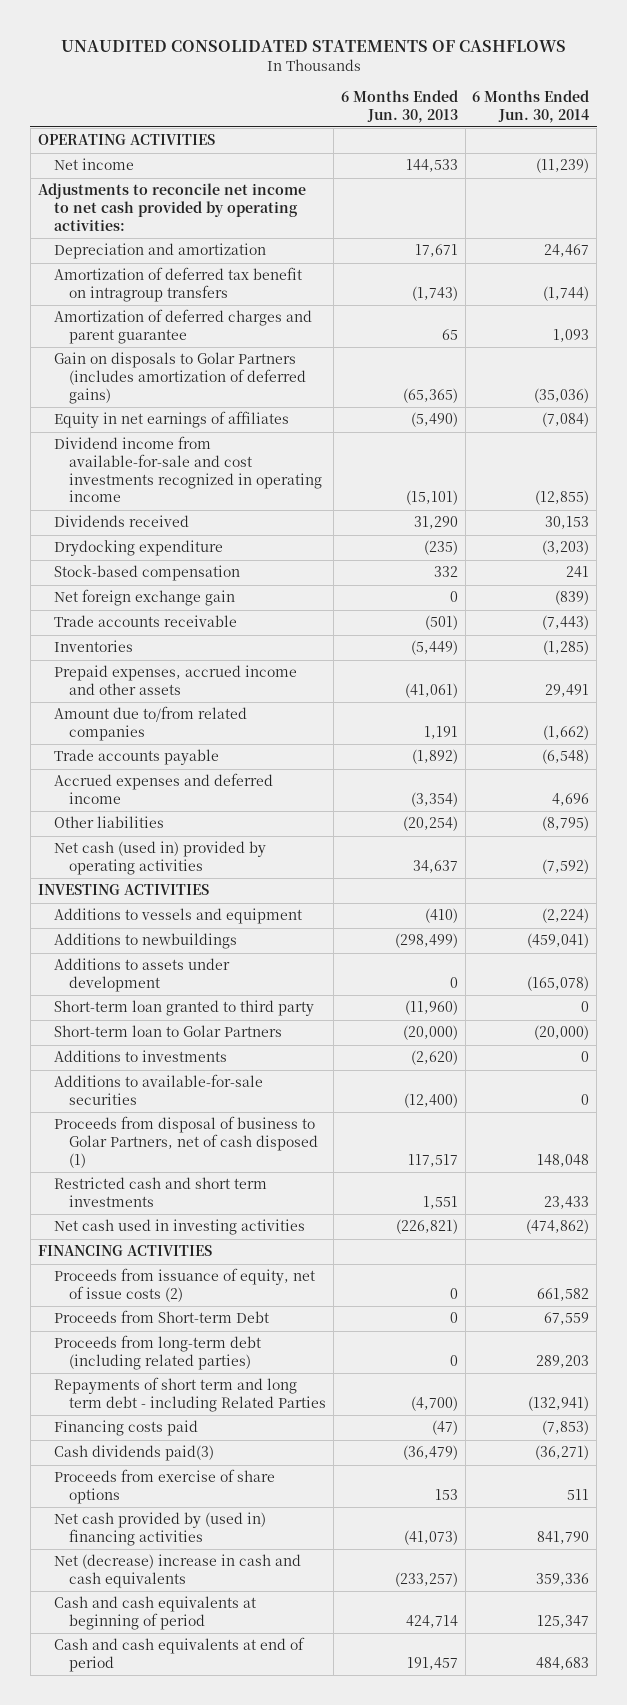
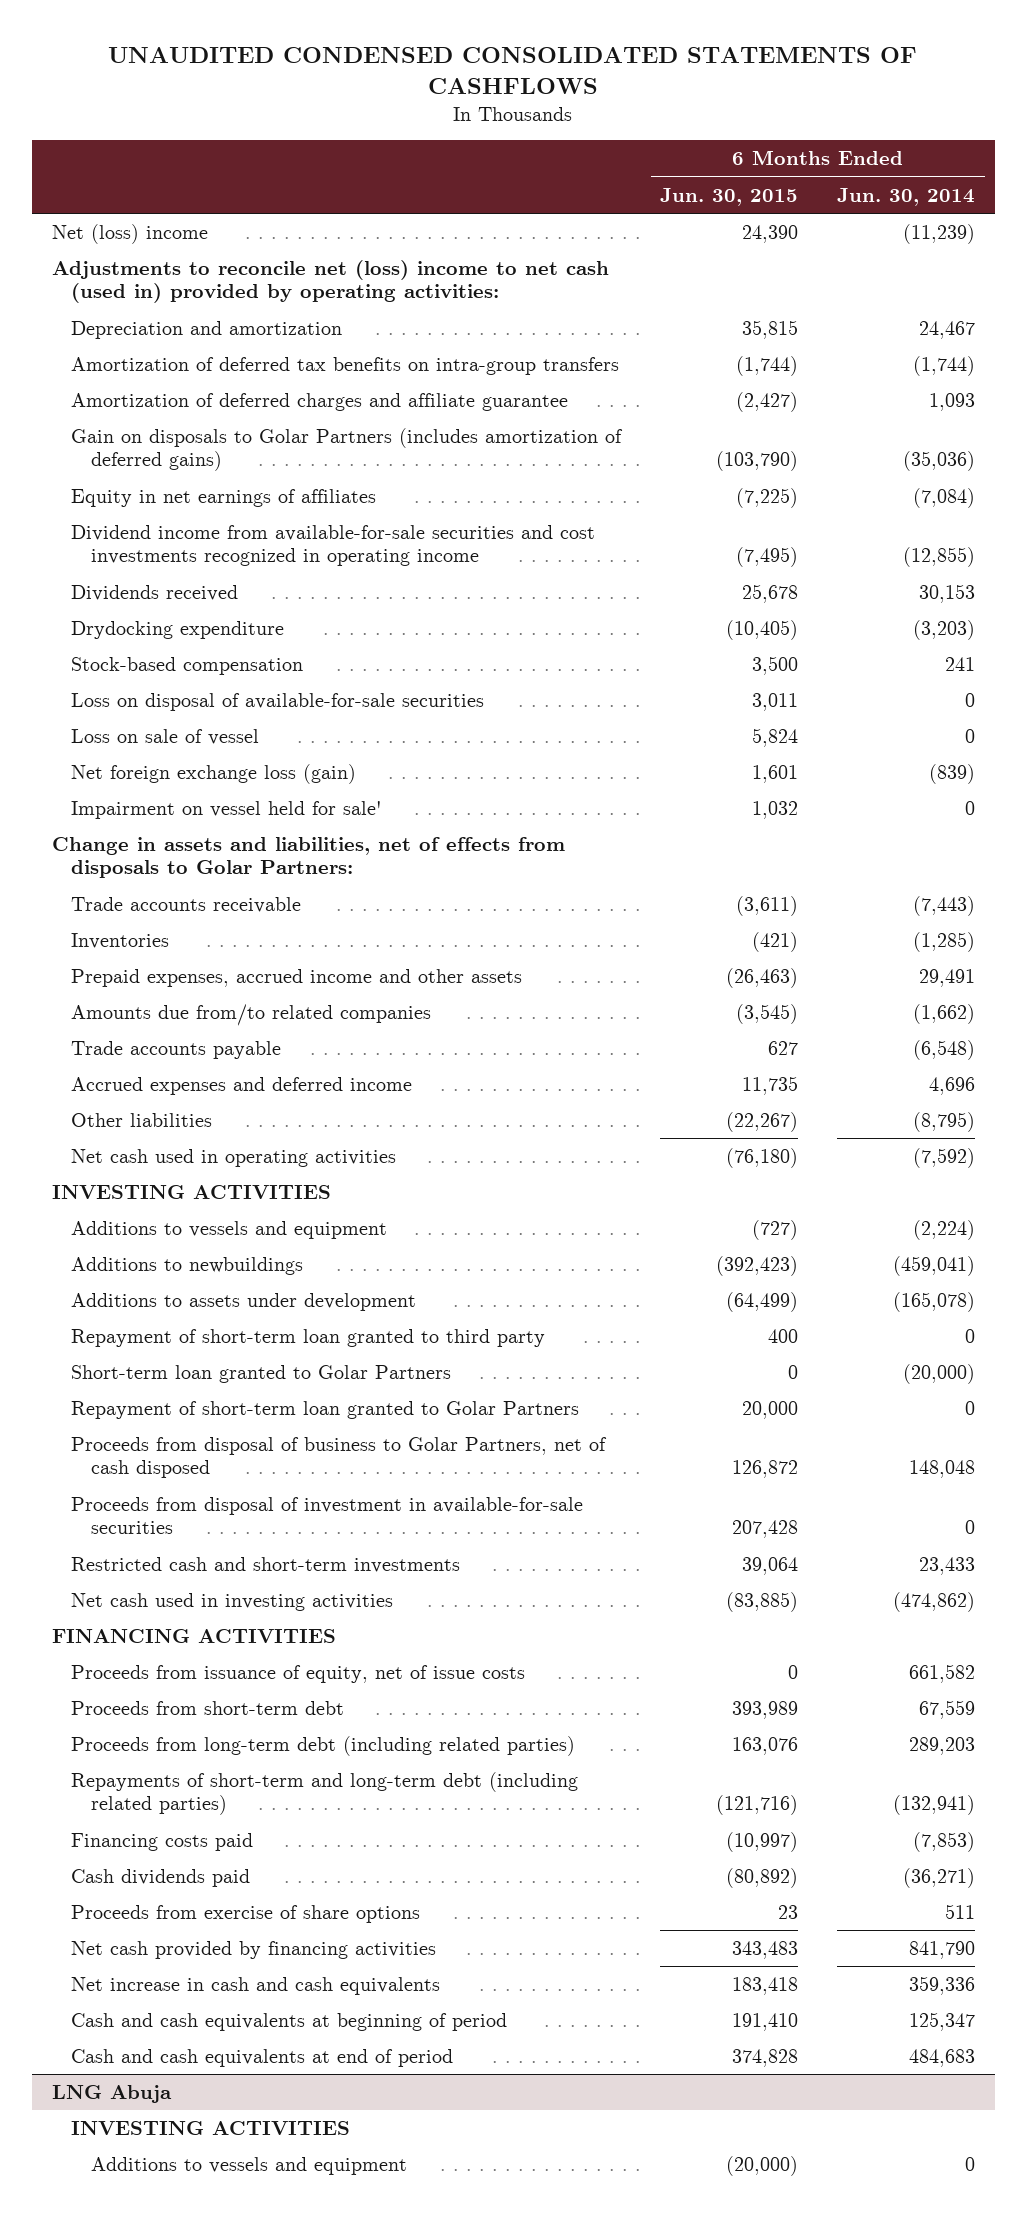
[60,39,566,52] UNAUDITED CONSOLIDATED STATEMENTS OF CASHFLOWS -> [108,47,918,94] UNAUDITED CONDENSED CONSOLIDATED STATEMENTS OF CASHFLOWS
[340,89,458,123] 6 Months Ended Jun. 30, 2013 -> none
none -> [660,187,799,206] Jun. 30, 2015
[37,134,215,146] OPERATING ACTIVITIES -> none
[53,158,134,171] Net income -> [51,224,208,245] Net (loss) income
[37,183,306,231] Adjustments to reconcile net income to net cash provided by operating activities: -> [51,260,609,304] Adjustments to reconcile net (loss) income to net cash (used in) provided by operating activities:
[53,267,302,302] Amortization of deferred tax benefit on intragroup transfers -> [71,357,620,376] Amortization of deferred tax benefits on intra-group transfers
[53,309,312,344] Amortization of deferred charges and parent guarantee -> [71,393,569,412] Amortization of deferred charges and affiliate guarantee
[53,436,323,503] Dividend income from available-for-sale and cost investments recognized in operating income -> [71,525,596,567] Dividend income from available-for-sale securities and cost investments recognized in operating income
none -> [71,693,485,712] Loss on disposal of available-for-sale securities
none -> [71,729,260,746] Loss on sale of vessel
[53,589,235,607] Net foreign exchange gain -> [71,764,357,785] Net foreign exchange loss (gain)
none -> [71,801,383,820] Impairment on vessel held for sale'
none -> [51,837,565,879] Change in assets and liabilities, net of effects from disposals to Golar Partners:
[53,706,247,741] Amount due to/from related companies -> [71,1004,432,1027] Amounts due from/to related companies
[53,841,266,875] Net cash (used in) provided by operating activities -> [71,1149,397,1168] Net cash used in operating activities
[53,1050,227,1063] Additions to investments -> none
[53,1074,263,1105] Additions to available-for-sale securities -> none
[53,1000,314,1017] Short-term loan granted to third party -> [71,1329,546,1348] Repayment of short-term loan granted to third party
[53,1025,282,1038] Short-term loan to Golar Partners -> [71,1365,452,1384] Short-term loan granted to Golar Partners
none -> [71,1401,580,1420] Repayment of short-term loan granted to Golar Partners
[53,1116,319,1168] Proceeds from disposal of business to Golar Partners, net of cash disposed (1) -> [71,1437,608,1479] Proceeds from disposal of business to Golar Partners, net of cash disposed
none -> [71,1497,584,1535] Proceeds from disposal of investment in available-for-sale securities
[53,1177,267,1207] Restricted cash and short term investments -> [71,1557,461,1574] Restricted cash and short-term investments
[53,1268,315,1302] Proceeds from issuance of equity, net of issue costs (2) -> [71,1665,526,1684] Proceeds from issuance of equity, net of issue costs
[53,1310,269,1324] Proceeds from Short-term Debt -> [71,1701,345,1716] Proceeds from short-term debt
[53,1377,327,1412] Repayments of short term and long term debt - including Related Parties -> [71,1772,579,1816] Repayments of short-term and long-term debt (including related parties)
[53,1445,214,1462] Cash dividends paid(3) -> [71,1869,251,1888] Cash dividends paid
[53,1512,266,1546] Net cash provided by (used in) financing activities -> [71,1941,437,1960] Net cash provided by financing activities
[53,1554,301,1588] Net (decrease) increase in cash and cash equivalents -> [71,1977,441,1996] Net increase in cash and cash equivalents
none -> [51,2085,172,2104] LNG Abuja
none -> [71,2121,351,2136] INVESTING ACTIVITIES
none -> [91,2157,408,2176] Additions to vessels and equipment

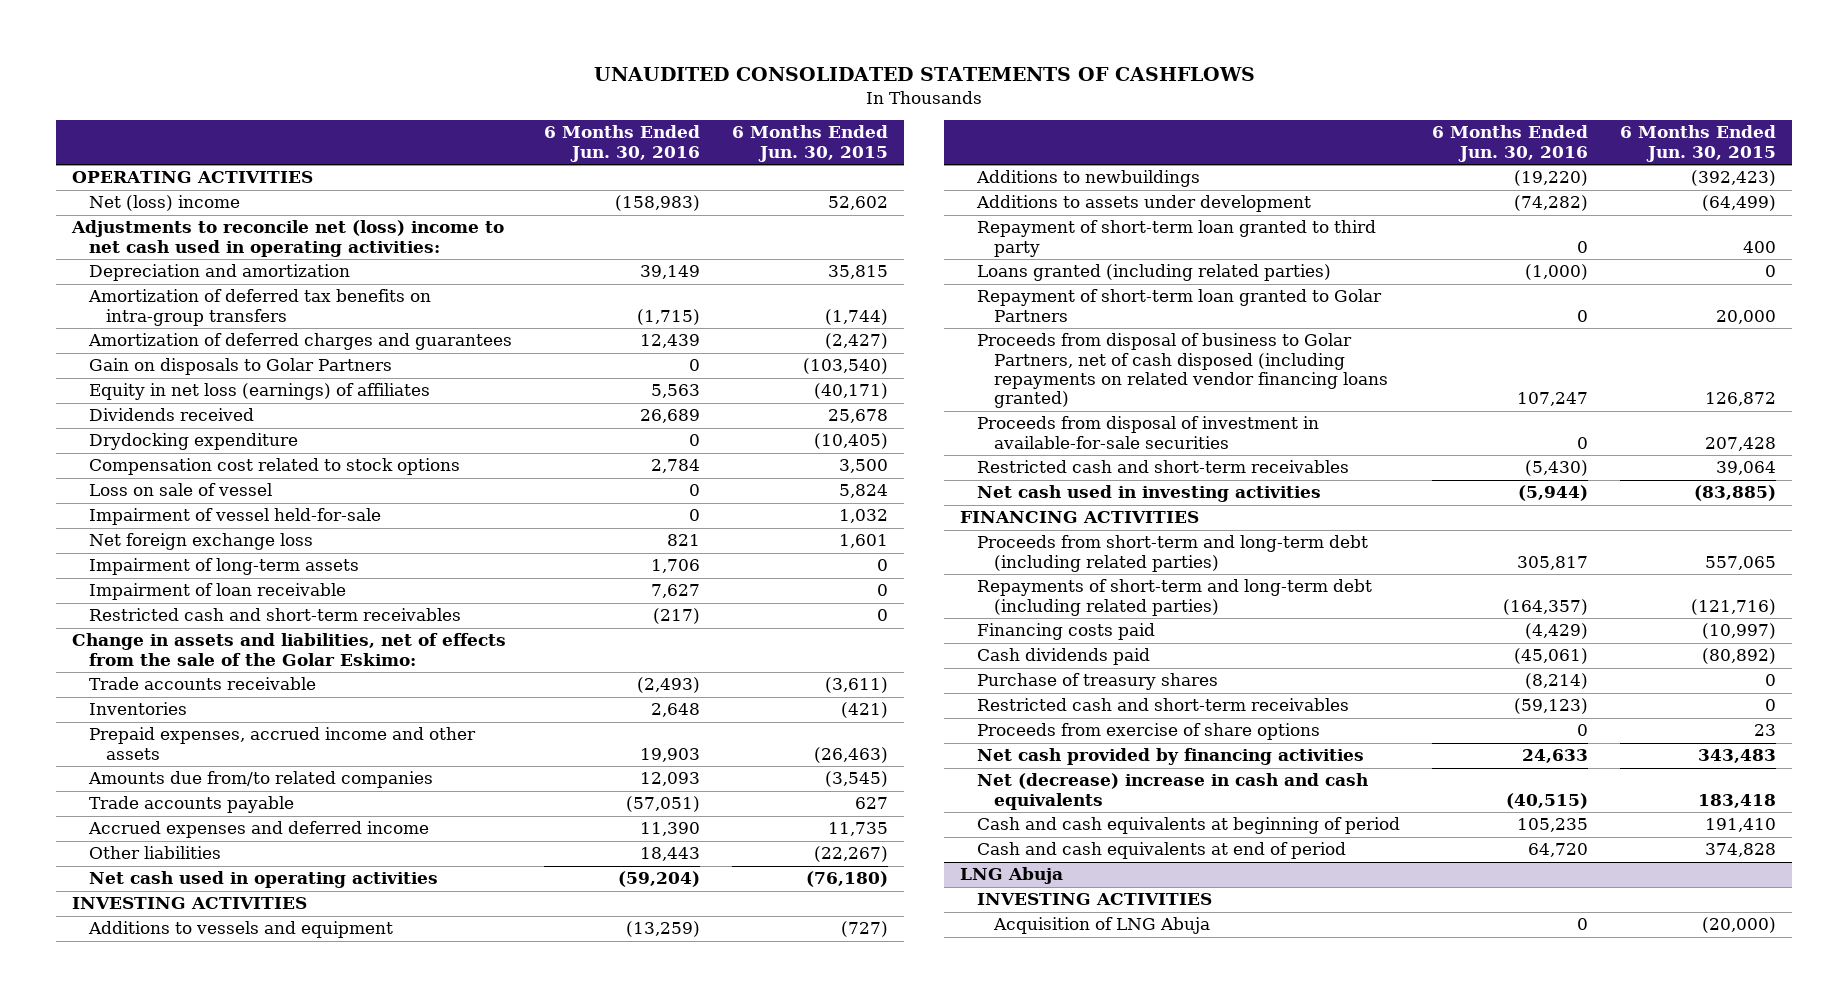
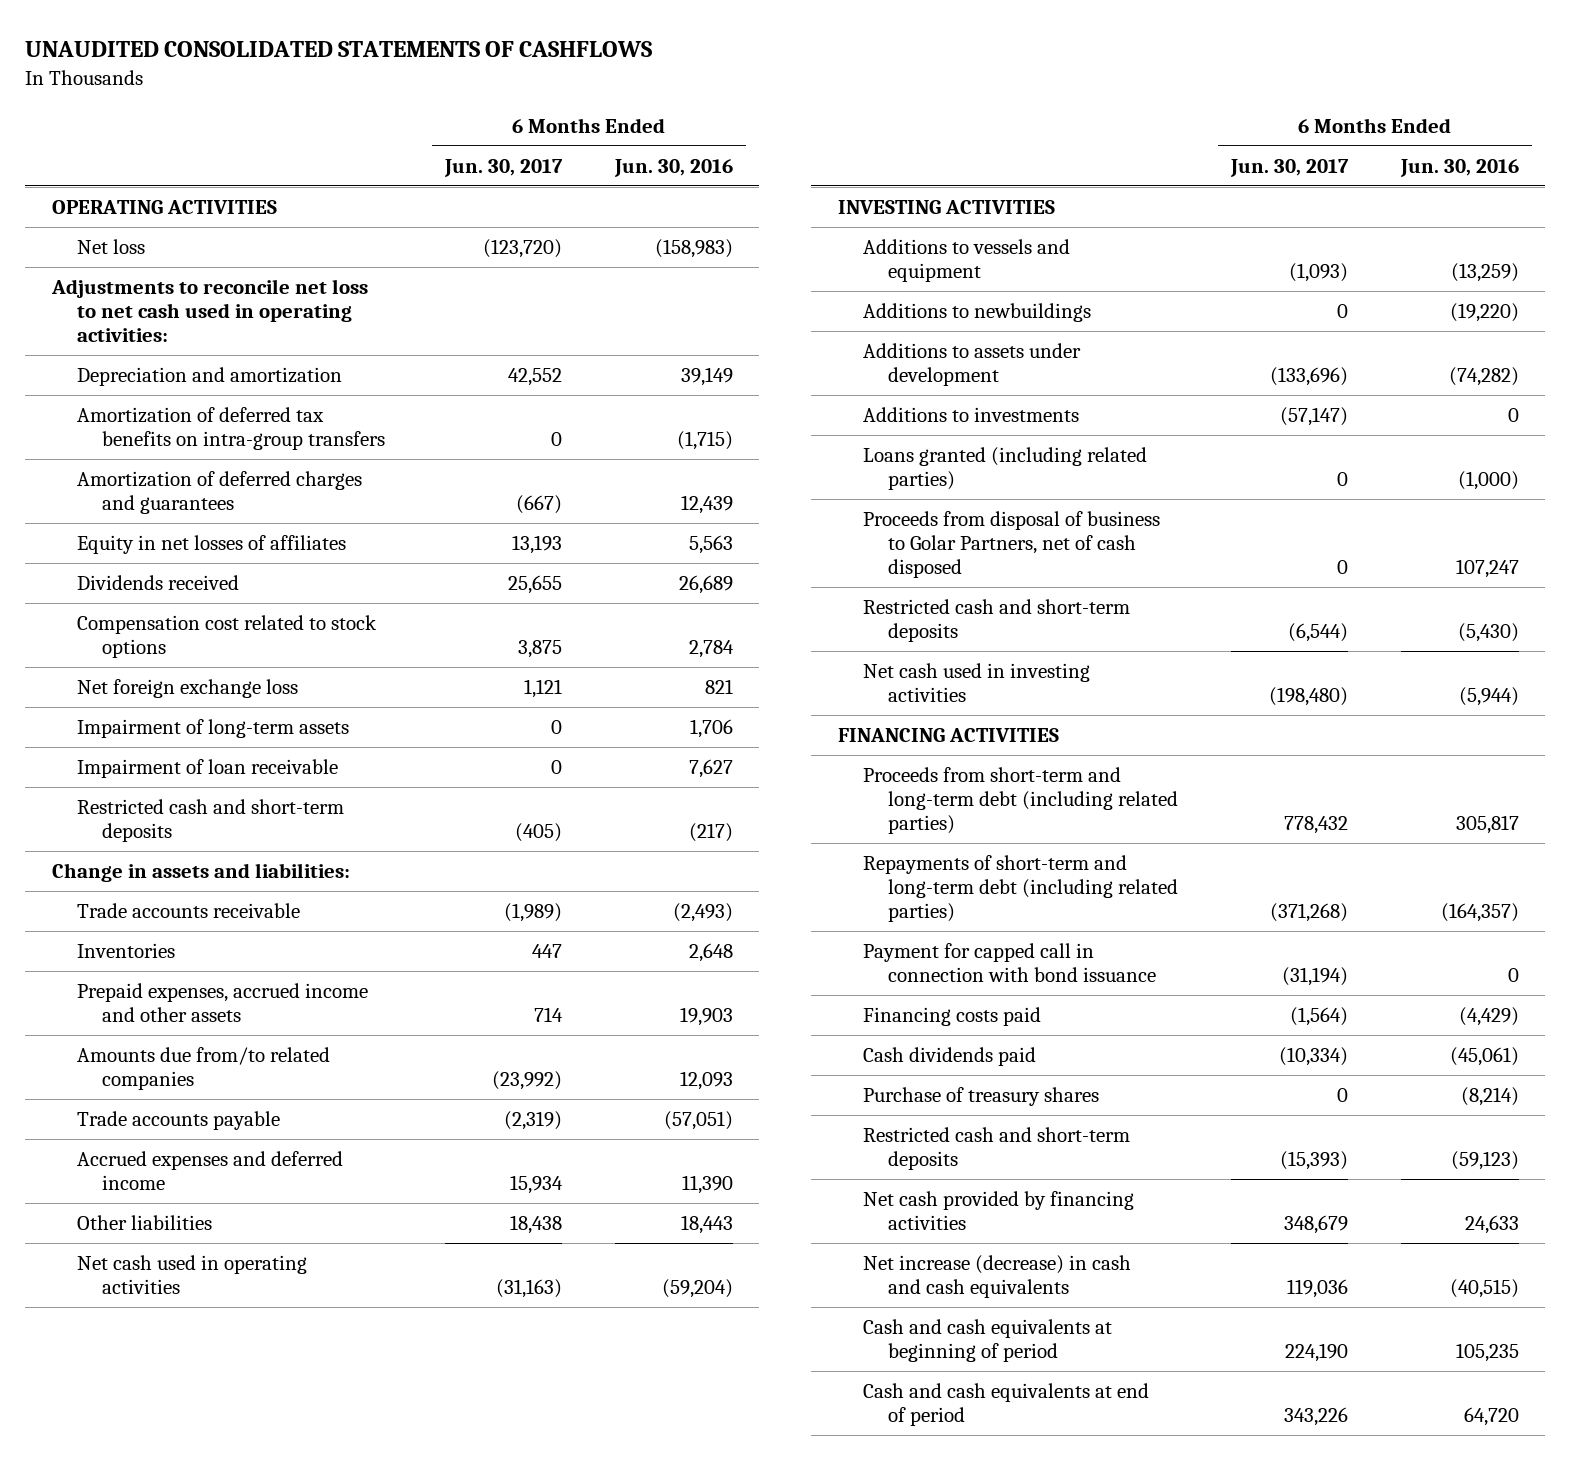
[731,125,888,162] 6 Months Ended Jun. 30, 2015 -> none
none -> [444,158,564,177] Jun. 30, 2017
[88,195,240,212] Net (loss) income -> [76,238,145,254] Net loss
[70,220,504,257] Adjustments to reconcile net (loss) income to net cash used in operating activities: -> [50,278,368,343] Adjustments to reconcile net loss to net cash used in operating activities:
[88,358,392,376] Gain on disposals to Golar Partners -> none
[88,383,430,401] Equity in net loss (earnings) of affiliates -> [76,534,346,554] Equity in net losses of affiliates
[88,433,298,451] Drydocking expenditure -> none
[88,483,272,497] Loss on sale of vessel -> none
[88,508,381,526] Impairment of vessel held-for-sale -> none
[88,608,461,622] Restricted cash and short-term receivables -> [76,798,344,843] Restricted cash and short-term deposits
[71,633,506,666] Change in assets and liabilities, net of effects from the sale of the Golar Eskimo: -> [51,862,350,882] Change in assets and liabilities:
[977,220,1377,257] Repayment of short-term loan granted to third party -> none
none -> [862,406,1079,422] Additions to investments
[977,289,1383,322] Repayment of short-term loan granted to Golar Partners -> none
[977,416,1320,449] Proceeds from disposal of investment in available-for-sale securities -> none
[977,333,1389,409] Proceeds from disposal of business to Golar Partners, net of cash disposed (including repayments on related vendor financing loans granted) -> [862,510,1160,579] Proceeds from disposal of business to Golar Partners, net of cash disposed
[977,460,1350,474] Restricted cash and short-term receivables -> [862,598,1130,643] Restricted cash and short-term deposits
none -> [862,942,1157,983] Payment for capped call in connection with bond issuance
[977,723,1321,741] Proceeds from exercise of share options -> none
[977,698,1350,712] Restricted cash and short-term receivables -> [862,1126,1130,1171] Restricted cash and short-term deposits
[977,773,1369,810] Net (decrease) increase in cash and cash equivalents -> [862,1254,1131,1299] Net increase (decrease) in cash and cash equivalents
[960,867,1064,885] LNG Abuja -> none
[977,893,1213,906] INVESTING ACTIVITIES -> none
[993,917,1211,935] Acquisition of LNG Abuja -> none

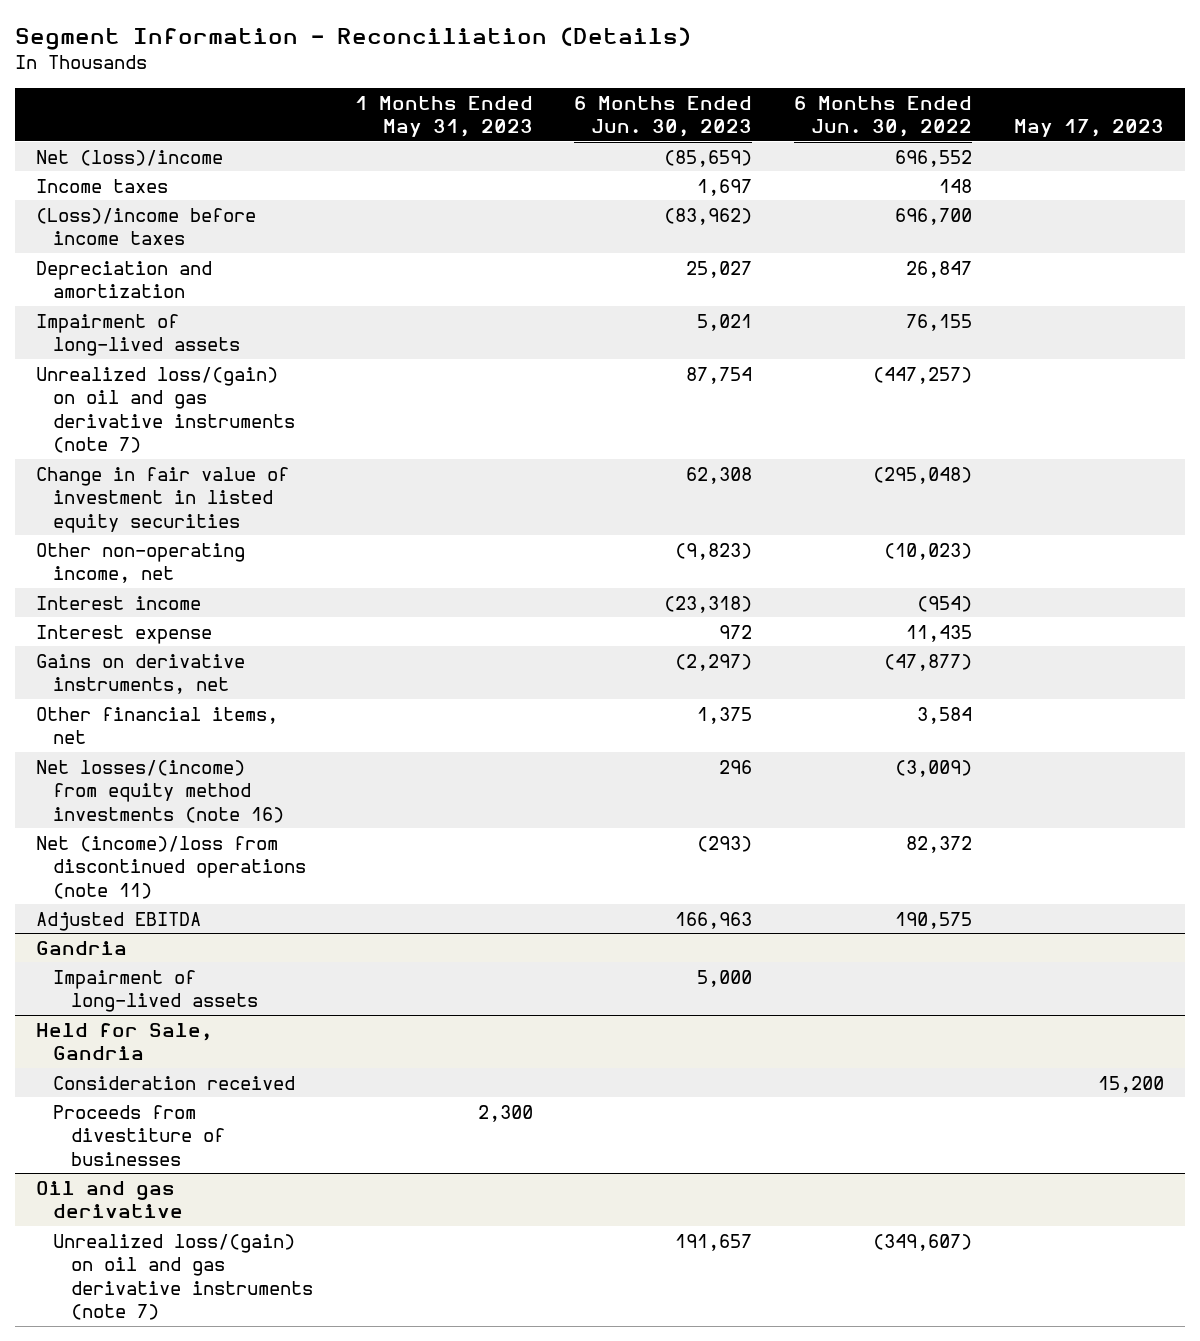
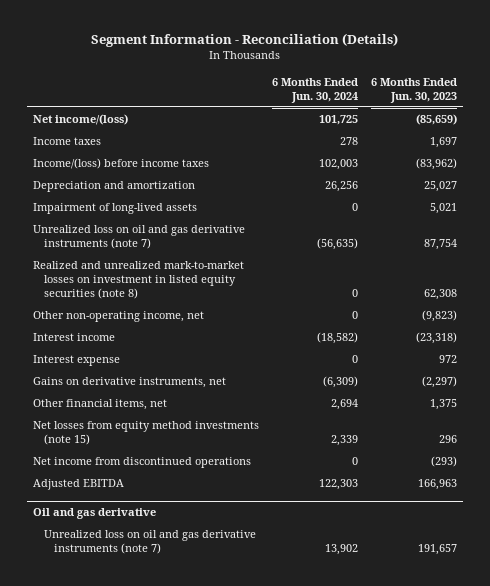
[354,95,533,138] 1 Months Ended May 31, 2023 -> none
[794,95,973,138] 6 Months Ended Jun. 30, 2022 -> none
[1013,119,1164,138] May 17, 2023 -> none
none -> [271,77,358,103] 6 Months Ended Jun. 30, 2024
[35,149,223,166] Net (loss)/income -> [33,113,129,125] Net income/(loss)
[35,207,256,246] (Loss)/income before income taxes -> [33,157,210,169] Income/(loss) before income taxes
[35,366,296,454] Unrealized loss/(gain) on oil and gas derivative instruments (note 7) -> [33,224,246,250] Unrealized loss on oil and gas derivative instruments (note 7)
[35,466,289,533] Change in fair value of investment in listed equity securities -> [33,260,245,300] Realized and unrealized mark-to-market losses on investment in listed equity securities (note 8)
[35,759,285,823] Net losses/(income) from equity method investments (note 16) -> [33,420,260,446] Net losses from equity method investments (note 15)
[35,835,307,899] Net (income)/loss from discontinued operations (note 11) -> [33,456,252,468] Net income from discontinued operations
[35,940,127,955] Gandria -> none
[53,969,259,1013] Impairment of long-lived assets -> none
[35,1022,212,1061] Held for Sale, Gandria -> none
[53,1075,296,1090] Consideration received -> none
[53,1104,226,1166] Proceeds from divestiture of businesses -> none
[53,1233,314,1321] Unrealized loss/(gain) on oil and gas derivative instruments (note 7) -> [43,529,256,555] Unrealized loss on oil and gas derivative instruments (note 7)

